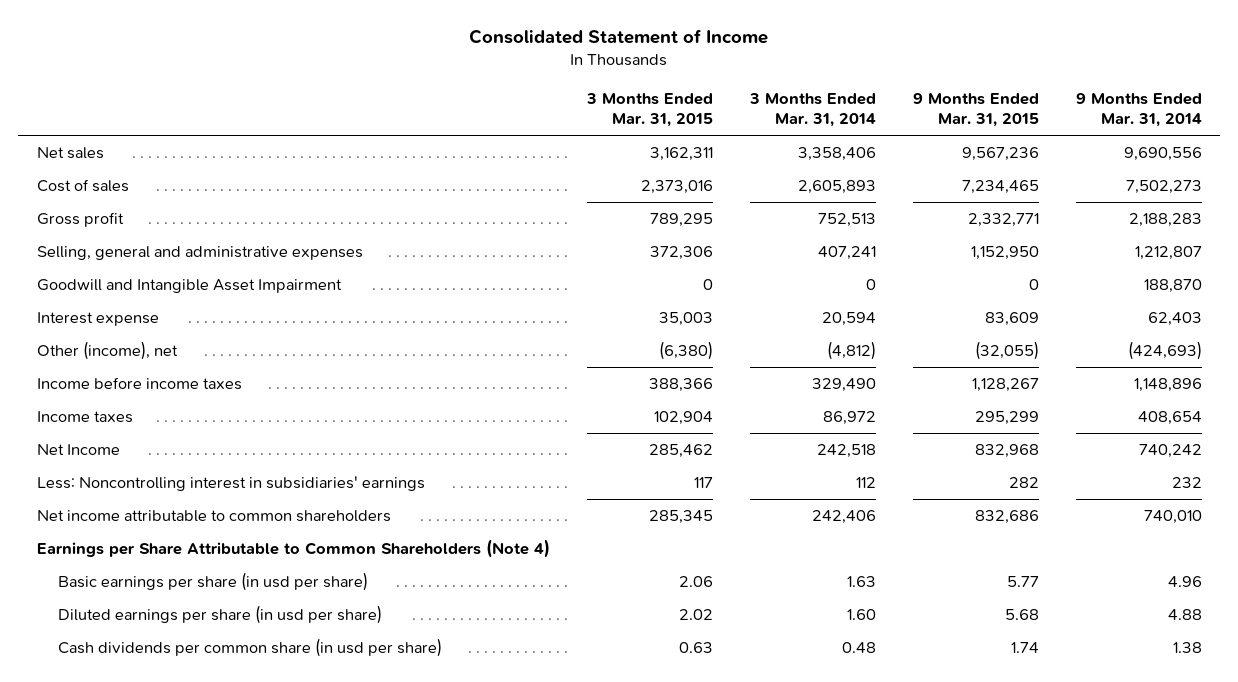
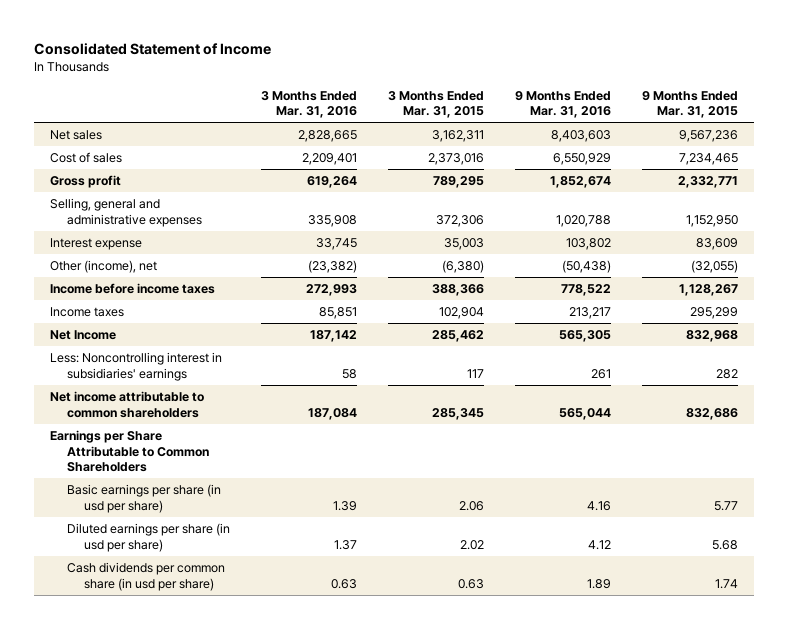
[748,92,876,128] 3 Months Ended Mar. 31, 2014 -> none
[1075,92,1202,128] 9 Months Ended Mar. 31, 2014 -> none
none -> [261,90,358,119] 3 Months Ended Mar. 31, 2016
none -> [515,90,612,119] 9 Months Ended Mar. 31, 2016
[36,279,342,294] Goodwill and Intangible Asset Impairment -> none
[36,539,550,559] Earnings per Share Attributable to Common Shareholders (Note 4) -> [49,430,210,472] Earnings per Share Attributable to Common Shareholders

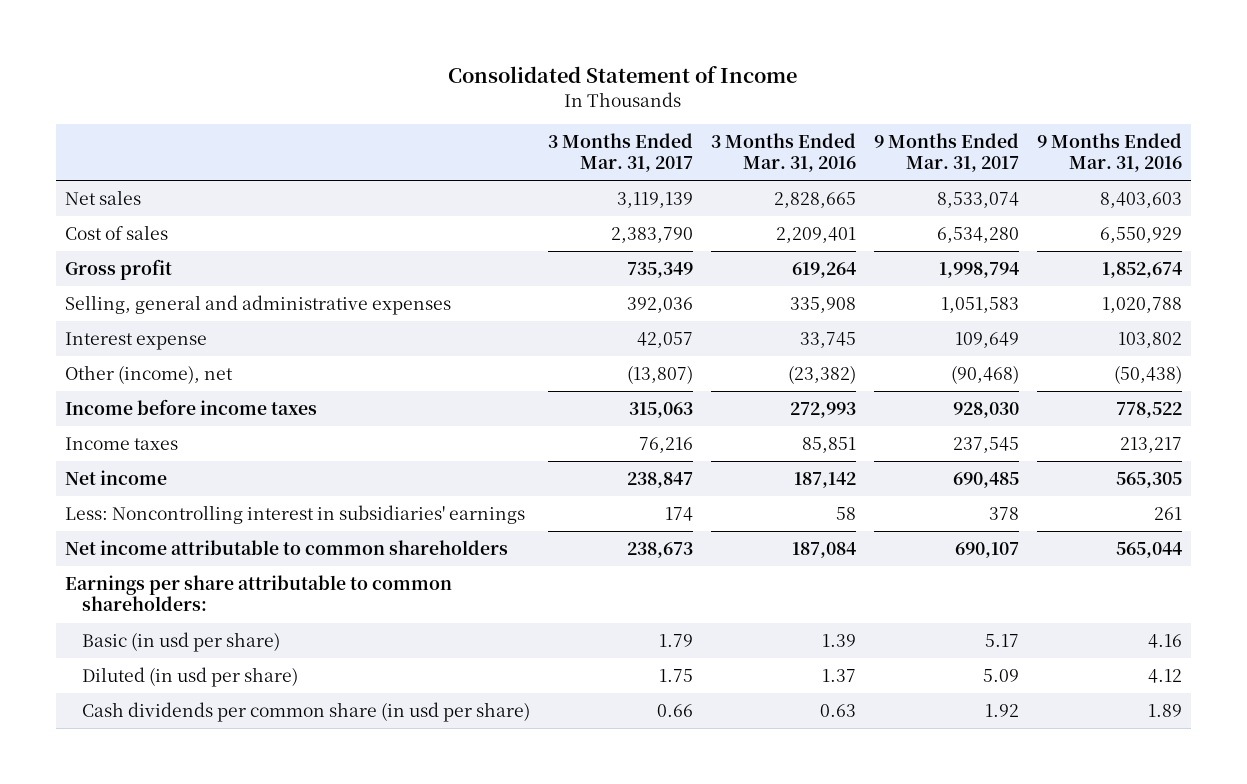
[388,90,485,119] 3 Months Ended Mar. 31, 2015 -> none
[642,90,739,119] 9 Months Ended Mar. 31, 2015 -> none
none -> [547,132,693,173] 3 Months Ended Mar. 31, 2017
none -> [873,132,1019,173] 9 Months Ended Mar. 31, 2017
[49,330,116,341] Net Income -> [65,469,168,485] Net income
[49,430,210,472] Earnings per Share Attributable to Common Shareholders -> [65,574,453,612] Earnings per share attributable to common shareholders:
[67,484,222,513] Basic earnings per share (in usd per share) -> [81,631,280,652] Basic (in usd per share)
[67,523,231,552] Diluted earnings per share (in usd per share) -> [81,666,298,687] Diluted (in usd per share)

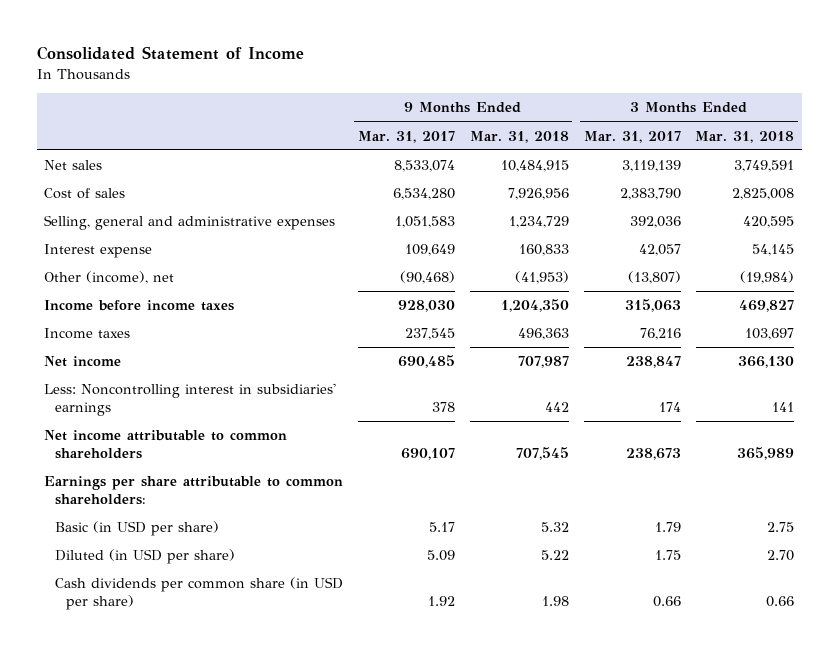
[710,132,856,173] 3 Months Ended Mar. 31, 2016 -> none
[1036,132,1182,173] 9 Months Ended Mar. 31, 2016 -> none
none -> [469,130,569,143] Mar. 31, 2018
none -> [695,130,795,143] Mar. 31, 2018
[65,258,173,280] Gross profit -> none
[81,631,280,652] Basic (in usd per share) -> [54,521,219,537] Basic (in USD per share)
[81,666,298,687] Diluted (in usd per share) -> [54,549,235,565] Diluted (in USD per share)
[81,701,530,722] Cash dividends per common share (in usd per share) -> [54,577,343,611] Cash dividends per common share (in USD per share)

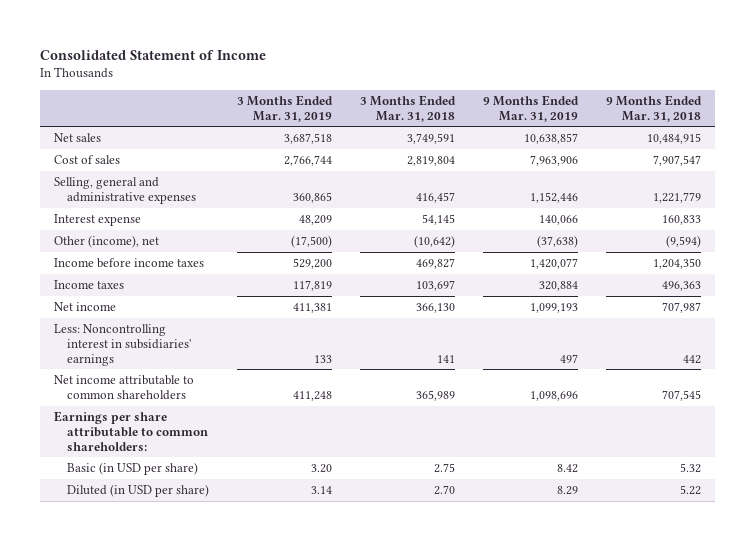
[357,130,455,143] Mar. 31, 2017 -> none
[583,130,681,143] Mar. 31, 2017 -> none
none -> [236,94,333,122] 3 Months Ended Mar. 31, 2019
none -> [482,94,579,122] 9 Months Ended Mar. 31, 2019
[507,188,569,201] 7,926,956 -> [652,155,701,167] 7,907,547
[732,188,795,201] 2,825,008 -> [406,156,455,167] 2,819,804
[508,216,569,229] 1,234,729 -> [652,191,701,203] 1,221,779
[743,216,795,229] 420,595 -> [415,191,455,203] 416,457
[514,271,569,285] (41,953) -> [665,235,701,249] (9,594)
[740,271,795,285] (19,984) -> [413,235,455,249] (10,642)
[54,577,343,611] Cash dividends per common share (in USD per share) -> none

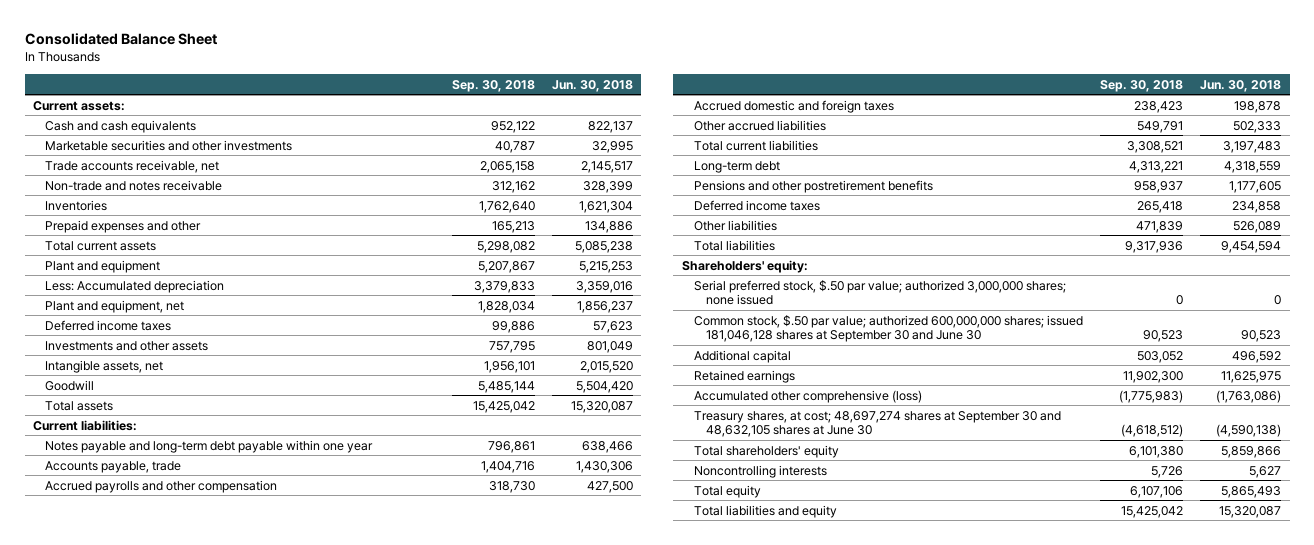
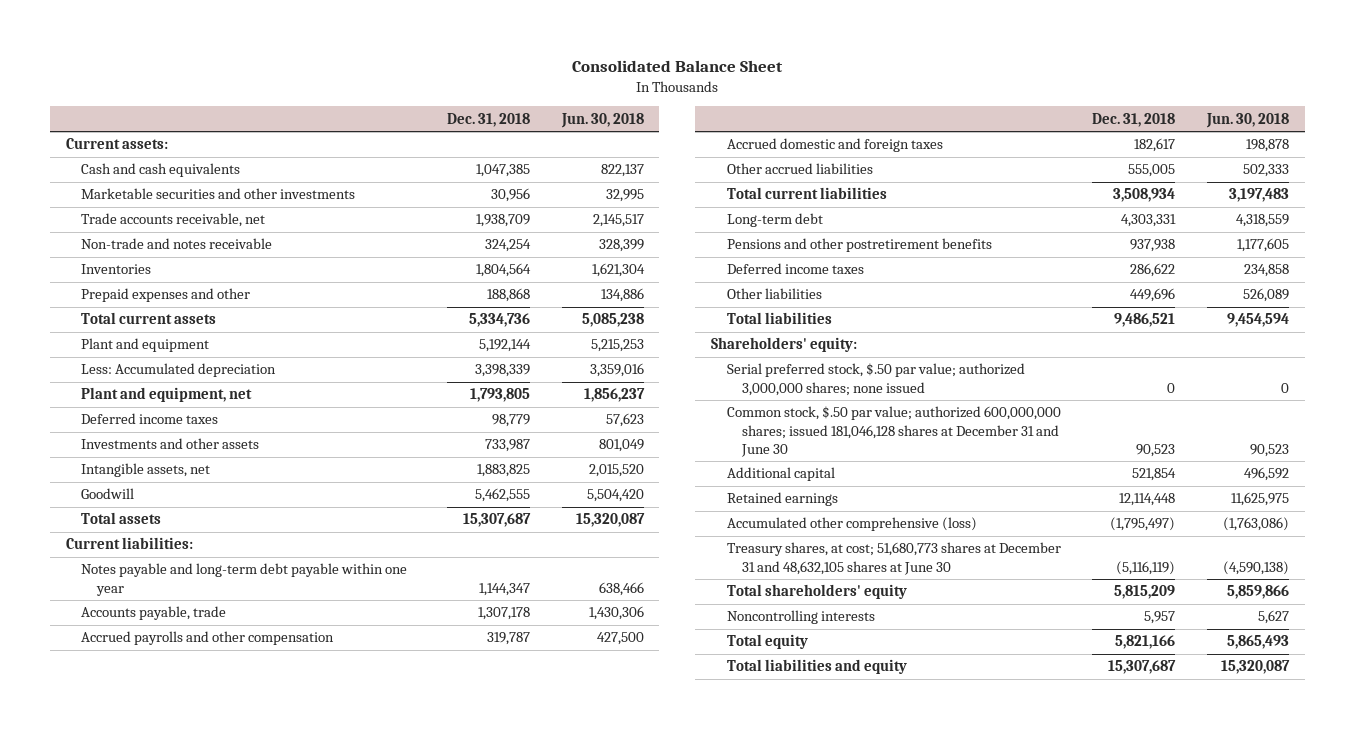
[451,79,535,92] Sep. 30, 2018 -> none
none -> [446,112,530,127] Dec. 31, 2018
[693,314,1083,343] Common stock, $.50 par value; authorized 600,000,000 shares; issued 181,046,128 shares at September 30 and June 30 -> [726,406,1061,457] Common stock, $.50 par value; authorized 600,000,000 shares; issued 181,046,128 shares at December 31 and June 30
[693,410,1061,438] Treasury shares, at cost; 48,697,274 shares at September 30 and 48,632,105 shares at June 30 -> [726,542,1061,575] Treasury shares, at cost; 51,680,773 shares at December 31 and 48,632,105 shares at June 30

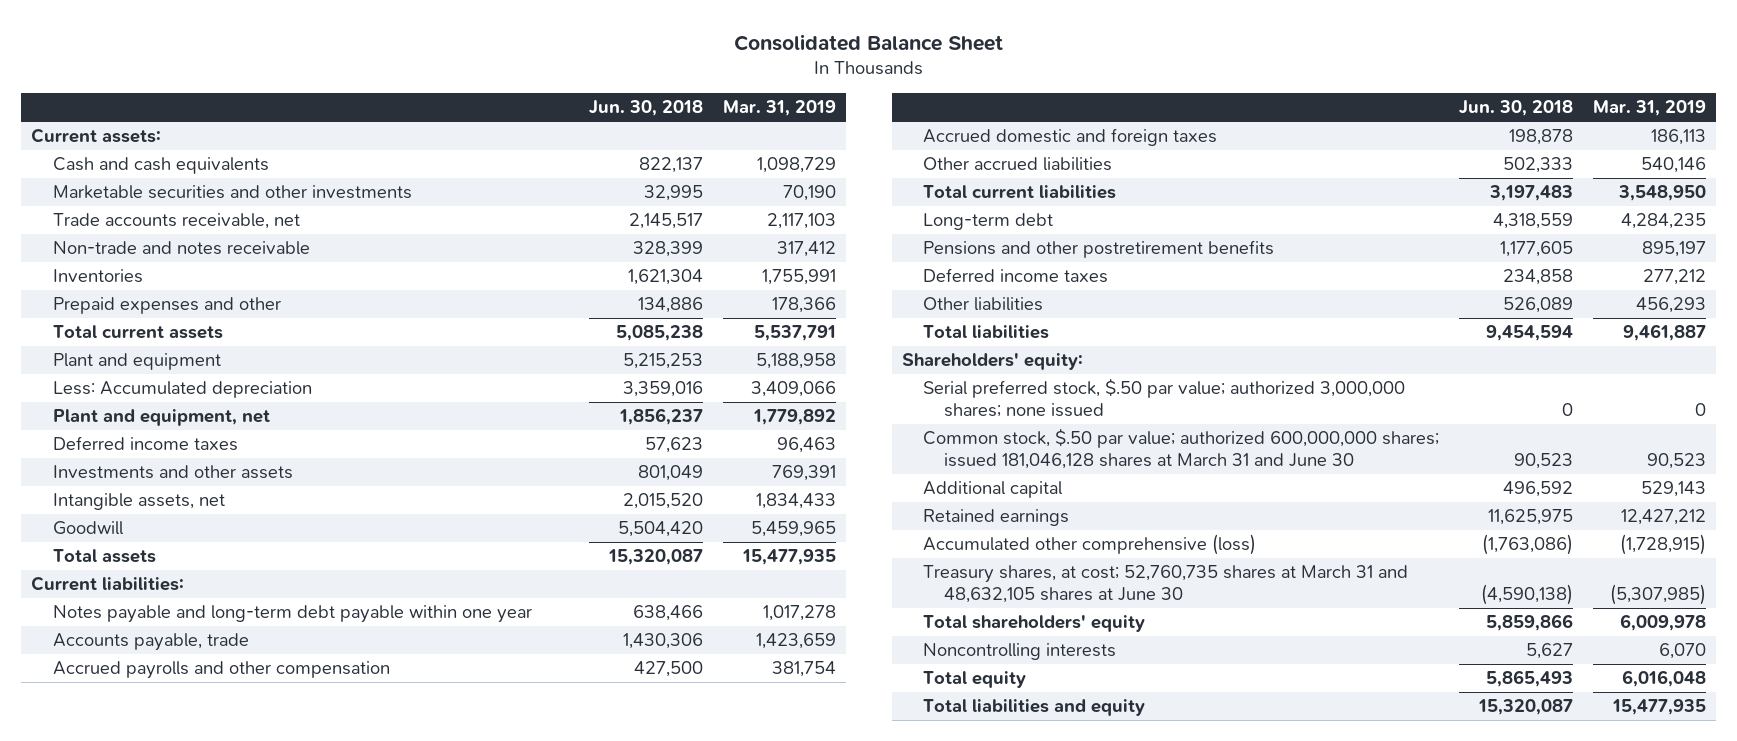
[446,112,530,127] Dec. 31, 2018 -> none
none -> [722,100,836,117] Mar. 31, 2019
[726,406,1061,457] Common stock, $.50 par value; authorized 600,000,000 shares; issued 181,046,128 shares at December 31 and June 30 -> [922,428,1439,469] Common stock, $.50 par value; authorized 600,000,000 shares; issued 181,046,128 shares at March 31 and June 30
[726,542,1061,575] Treasury shares, at cost; 51,680,773 shares at December 31 and 48,632,105 shares at June 30 -> [922,565,1408,603] Treasury shares, at cost; 52,760,735 shares at March 31 and 48,632,105 shares at June 30

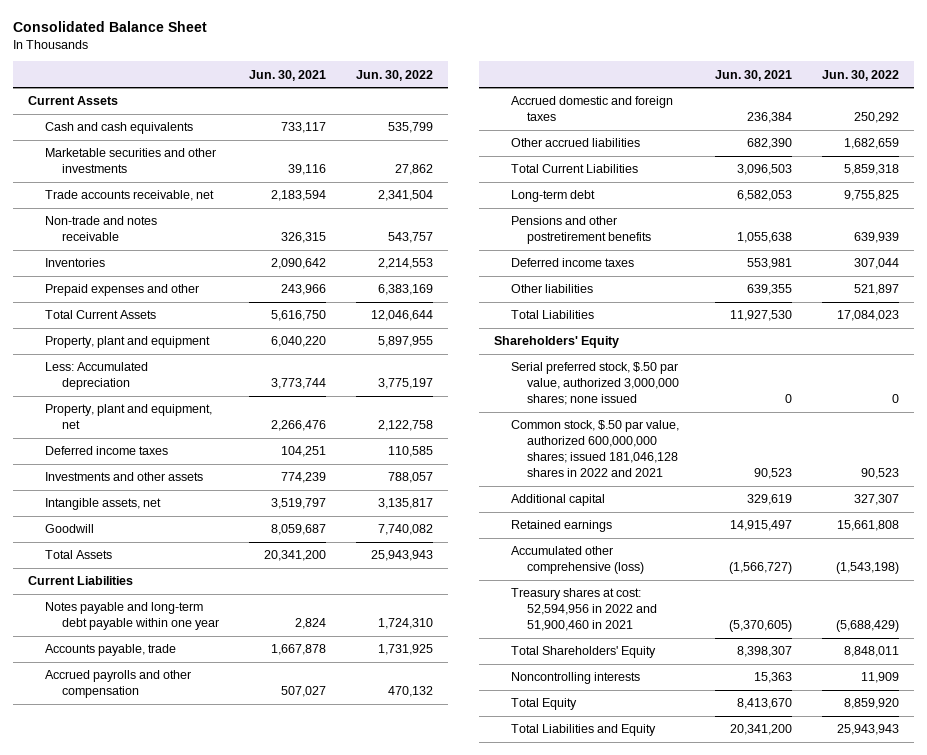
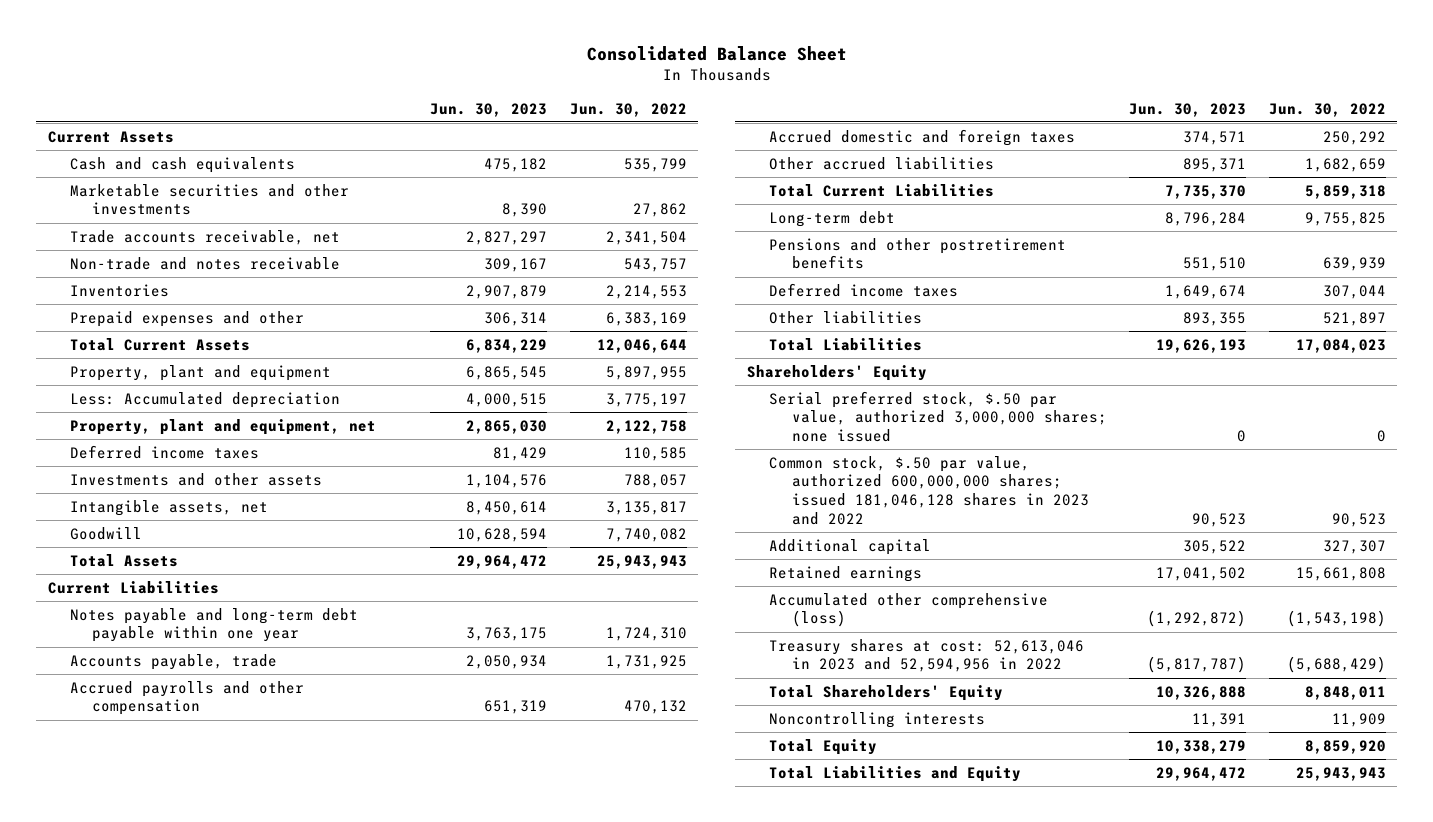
[248,69,326,81] Jun. 30, 2021 -> none
none -> [429,102,547,117] Jun. 30, 2023
[510,420,679,478] Common stock, $.50 par value, authorized 600,000,000 shares; issued 181,046,128 shares in 2022 and 2021 -> [769,455,1089,525] Common stock, $.50 par value, authorized 600,000,000 shares; issued 181,046,128 shares in 2023 and 2022
[510,588,658,632] Treasury shares at cost: 52,594,956 in 2022 and 51,900,460 in 2021 -> [769,638,1085,673] Treasury shares at cost: 52,613,046 in 2023 and 52,594,956 in 2022

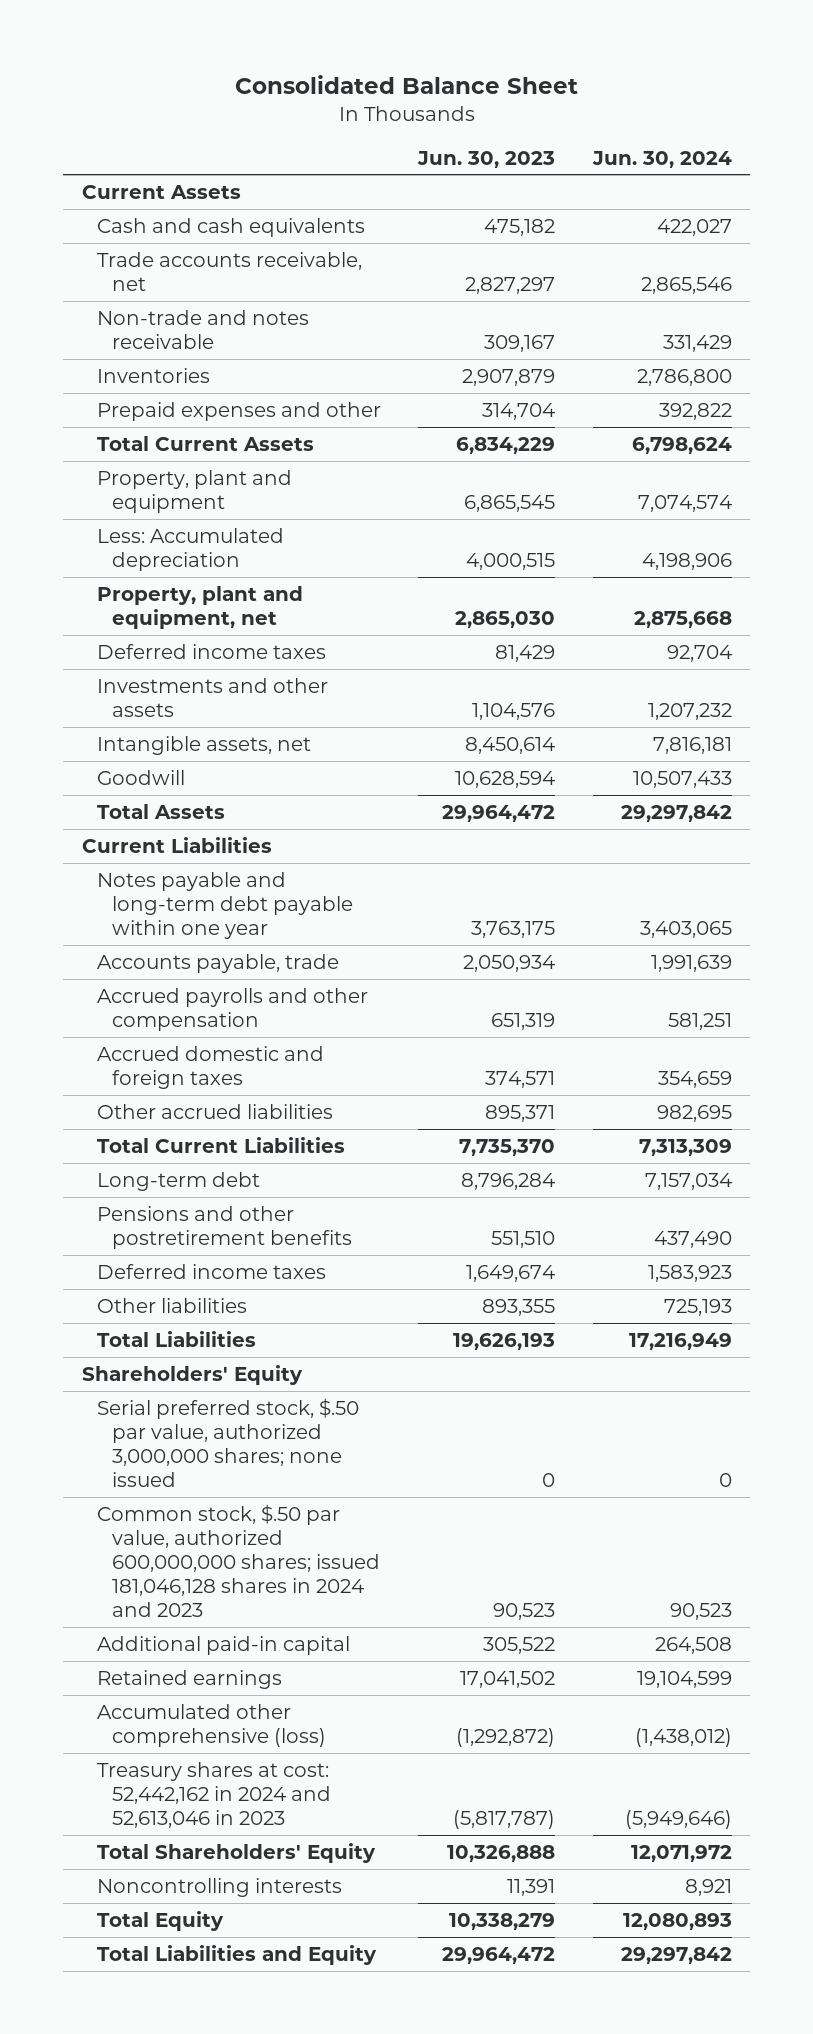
[569,102,687,117] Jun. 30, 2022 -> none
none -> [591,150,732,168] Jun. 30, 2024
[69,183,349,216] Marketable securities and other investments -> none
[483,311,547,326] 306,314 -> [482,402,556,420] 314,704
[769,455,1089,525] Common stock, $.50 par value, authorized 600,000,000 shares; issued 181,046,128 shares in 2023 and 2022 -> [96,1503,380,1618] Common stock, $.50 par value, authorized 600,000,000 shares; issued 181,046,128 shares in 2024 and 2023
[769,538,932,555] Additional capital -> [96,1635,350,1655] Additional paid-in capital
[769,638,1085,673] Treasury shares at cost: 52,613,046 in 2023 and 52,594,956 in 2022 -> [96,1761,331,1828] Treasury shares at cost: 52,442,162 in 2024 and 52,613,046 in 2023

